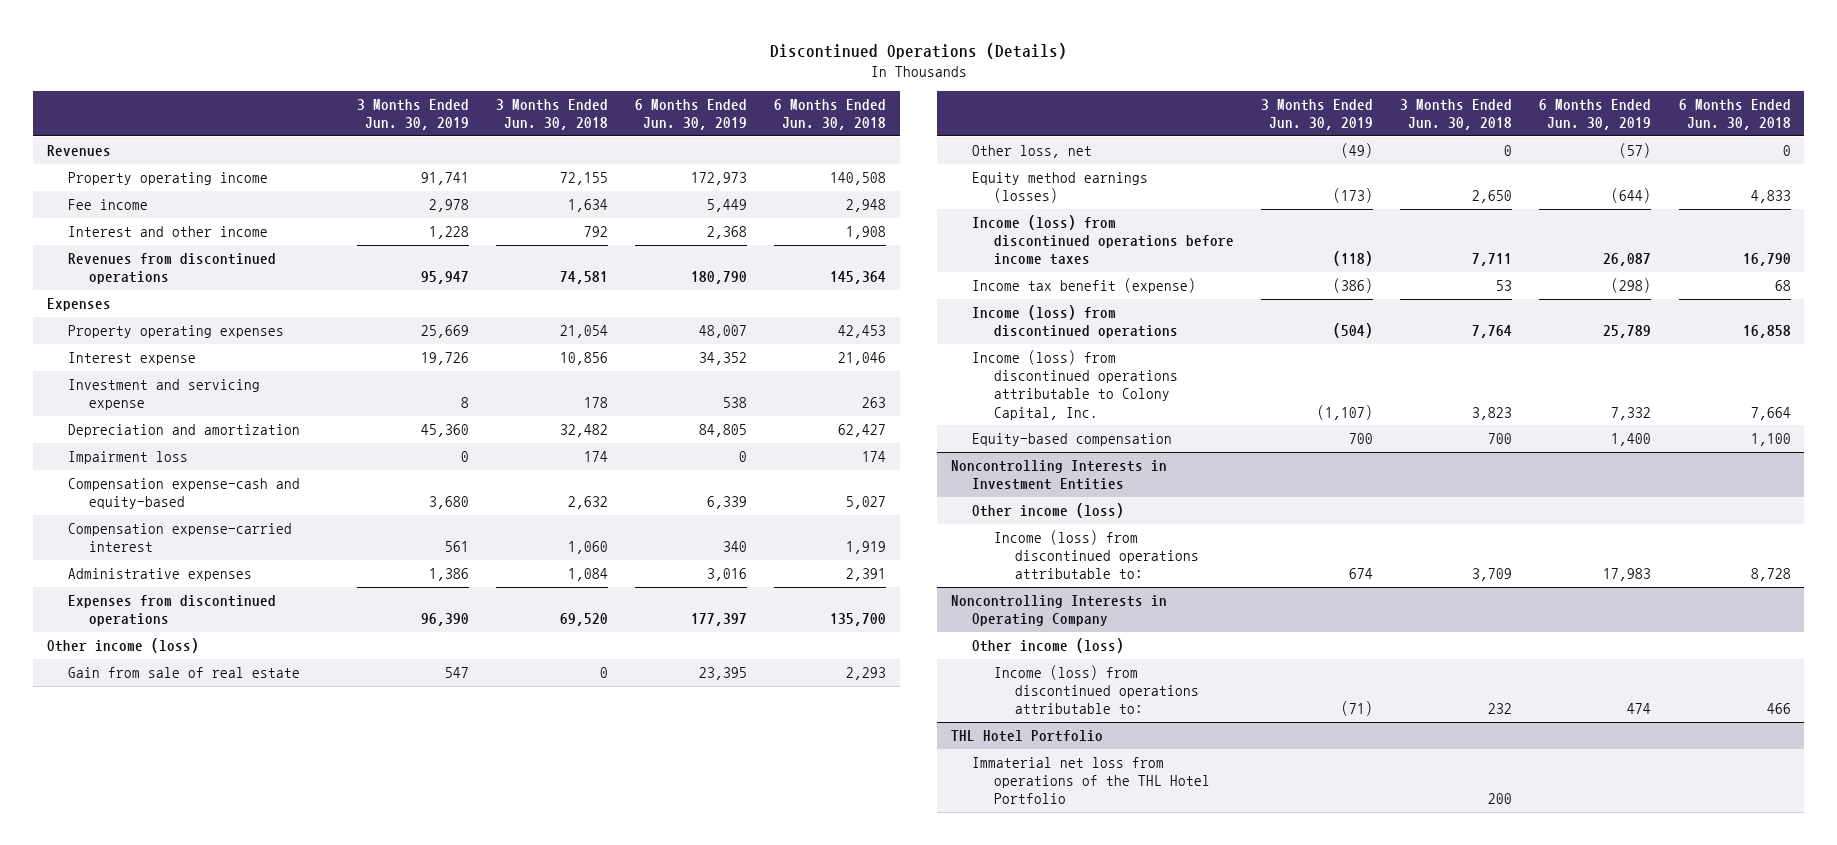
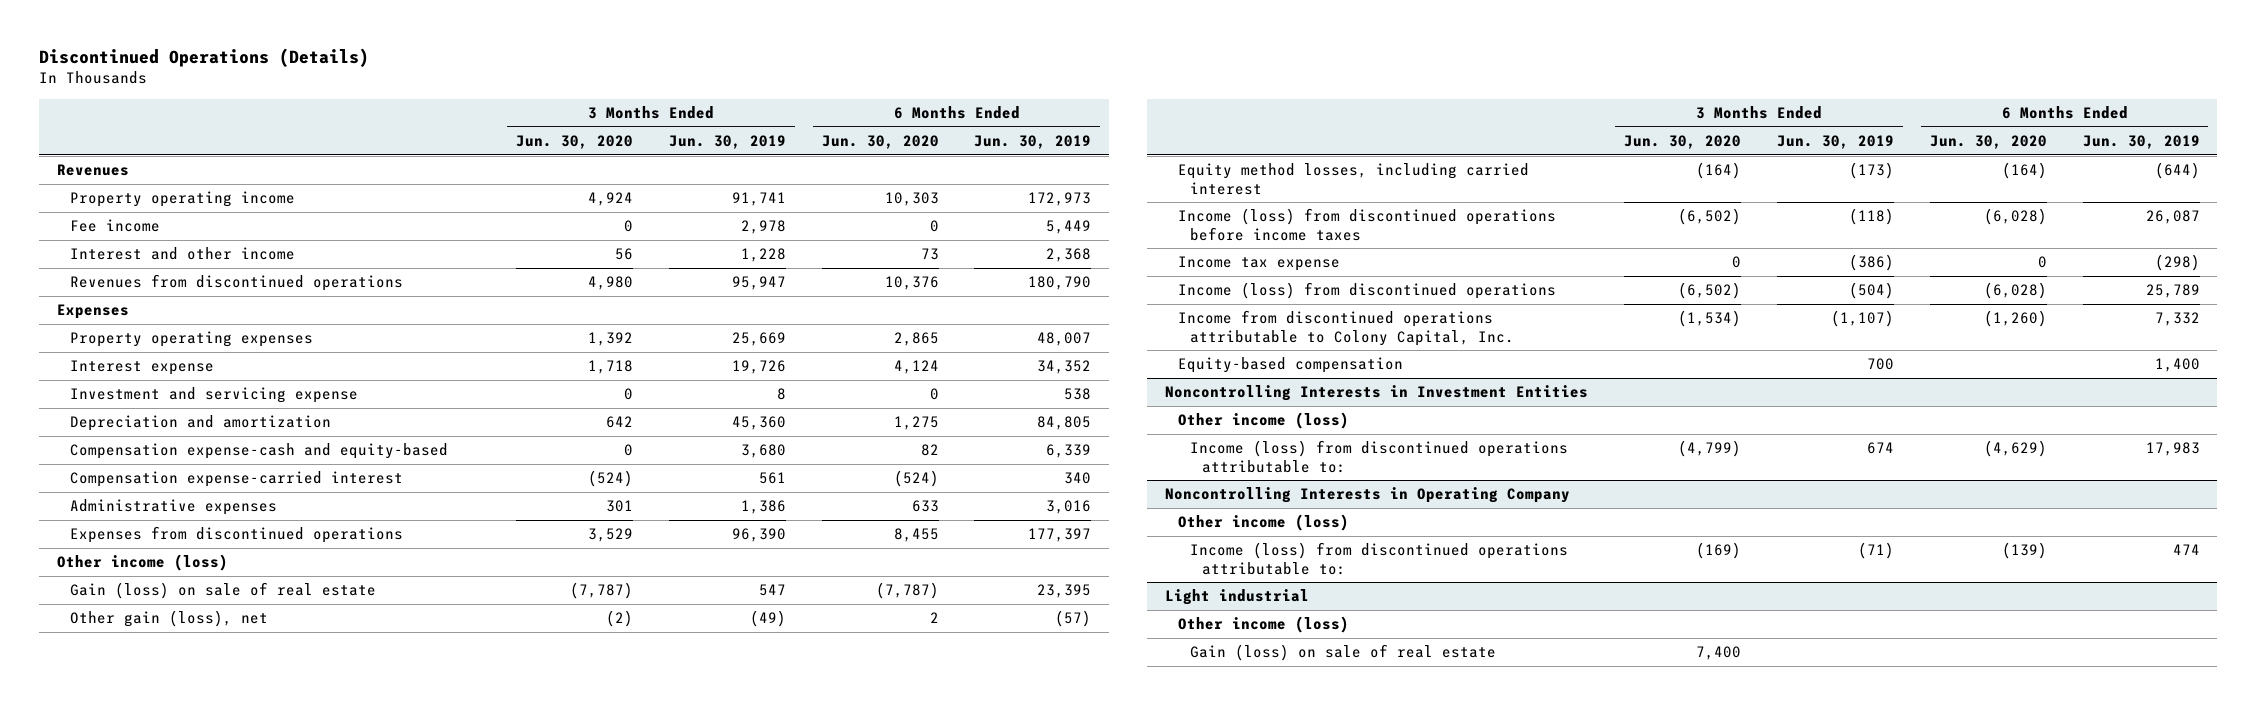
[495,99,608,131] 3 Months Ended Jun. 30, 2018 -> none
[774,99,887,131] 6 Months Ended Jun. 30, 2018 -> none
none -> [516,134,634,149] Jun. 30, 2020
none -> [821,134,939,149] Jun. 30, 2020
[67,451,188,465] Impairment loss -> none
[67,667,300,679] Gain from sale of real estate -> [69,582,376,600] Gain (loss) on sale of real estate
[972,145,1093,159] Other loss, net -> [69,610,268,628] Other gain (loss), net
[972,172,1149,204] Equity method earnings (losses) -> [1177,163,1529,195] Equity method losses, including carried interest
[972,278,1197,294] Income tax benefit (expense) -> [1177,256,1340,272] Income tax expense
[972,350,1178,420] Income (loss) from discontinued operations attributable to Colony Capital, Inc. -> [1177,310,1515,346] Income from discontinued operations attributable to Colony Capital, Inc.
[950,730,1103,743] THL Hotel Portfolio -> none
[972,757,1210,805] Immaterial net loss from operations of the THL Hotel Portfolio -> none
none -> [1165,589,1310,606] Light industrial
none -> [1177,616,1349,634] Other income (loss)
none -> [1190,644,1497,662] Gain (loss) on sale of real estate

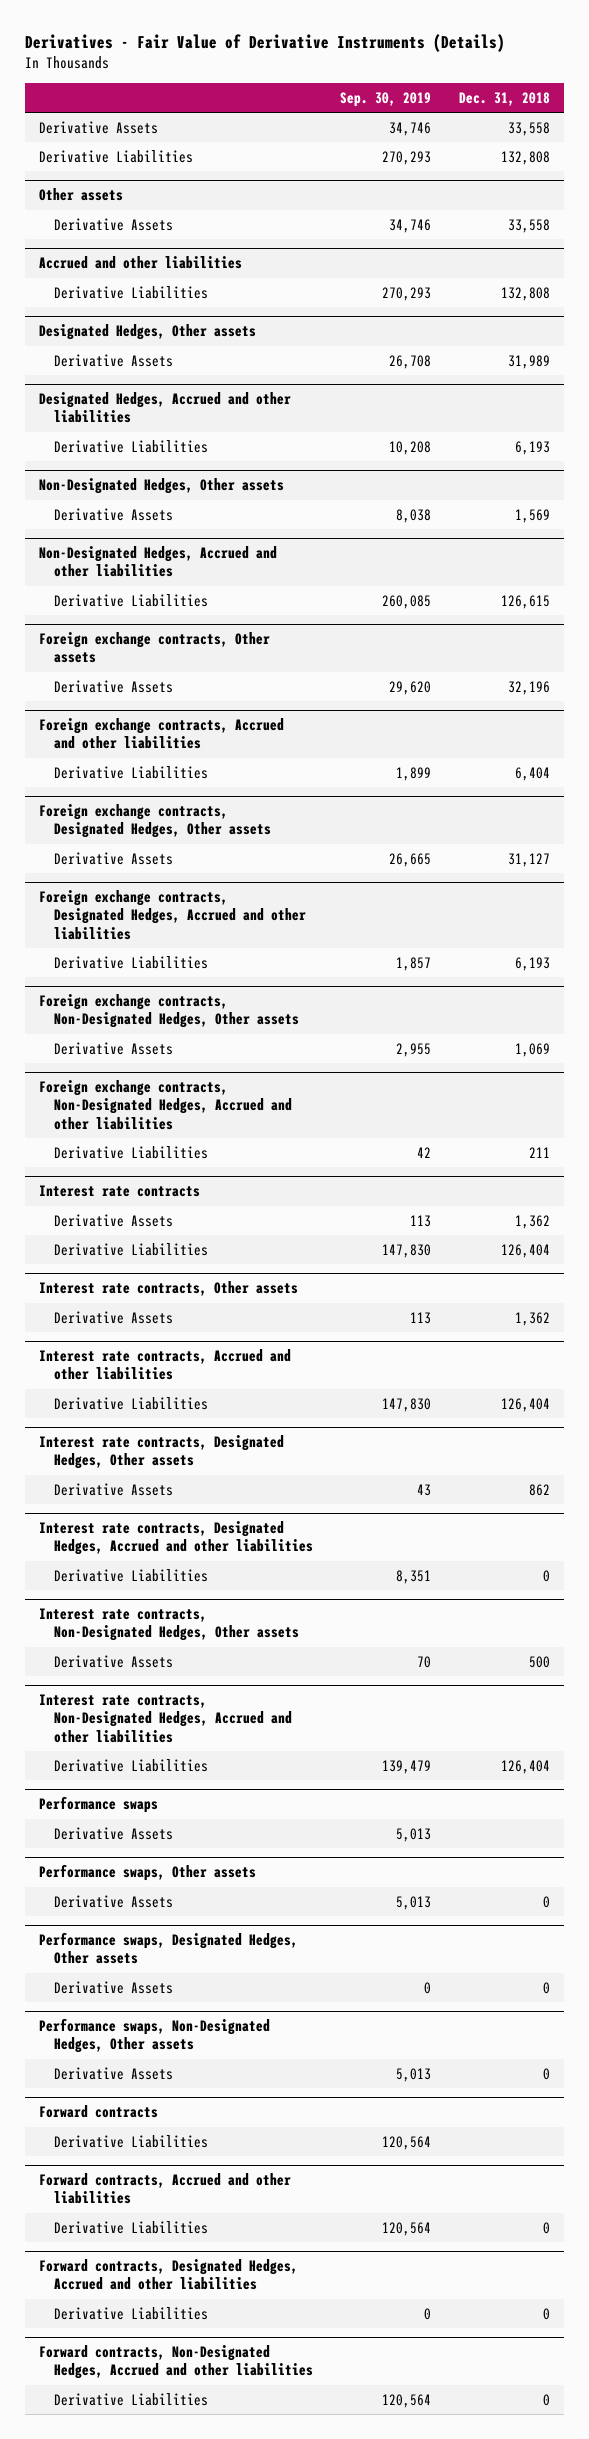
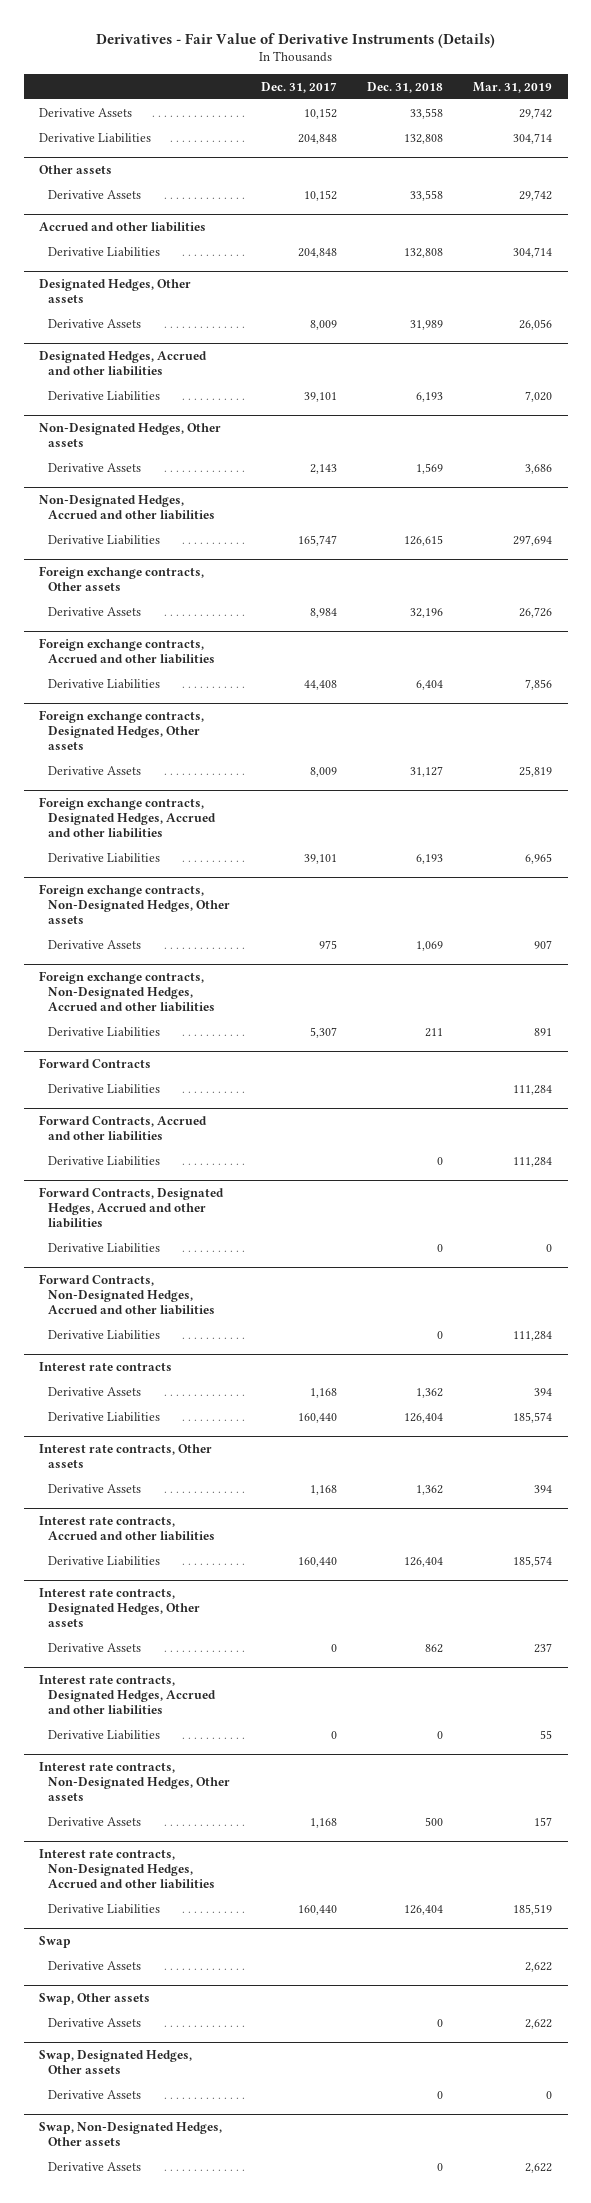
[340,91,432,107] Sep. 30, 2019 -> none
none -> [260,81,337,93] Dec. 31, 2017
none -> [473,81,553,93] Mar. 31, 2019
none -> [38,1057,151,1068] Forward Contracts
none -> [48,1083,161,1094] Derivative Liabilities
none -> [38,1114,207,1141] Forward Contracts, Accrued and other liabilities
none -> [48,1155,161,1166] Derivative Liabilities
none -> [38,1186,224,1228] Forward Contracts, Designated Hedges, Accrued and other liabilities
none -> [48,1242,161,1253] Derivative Liabilities
none -> [38,1273,216,1315] Forward Contracts, Non-Designated Hedges, Accrued and other liabilities
none -> [48,1329,161,1340] Derivative Liabilities
[39,1796,159,1814] Performance swaps -> [38,1935,71,1948] Swap
[39,1864,257,1882] Performance swaps, Other assets -> [38,1992,150,2005] Swap, Other assets
[39,1932,299,1965] Performance swaps, Designated Hedges, Other assets -> [38,2049,192,2074] Swap, Designated Hedges, Other assets
[39,2018,271,2054] Performance swaps, Non-Designated Hedges, Other assets -> [38,2121,222,2146] Swap, Non-Designated Hedges, Other assets
[39,2105,159,2119] Forward contracts -> none
[53,2134,208,2148] Derivative Liabilities -> none
[39,2173,292,2205] Forward contracts, Accrued and other liabilities -> none
[53,2220,208,2234] Derivative Liabilities -> none
[39,2259,299,2291] Forward contracts, Designated Hedges, Accrued and other liabilities -> none
[53,2306,208,2320] Derivative Liabilities -> none
[39,2345,313,2380] Forward contracts, Non-Designated Hedges, Accrued and other liabilities -> none
[53,2392,208,2406] Derivative Liabilities -> none

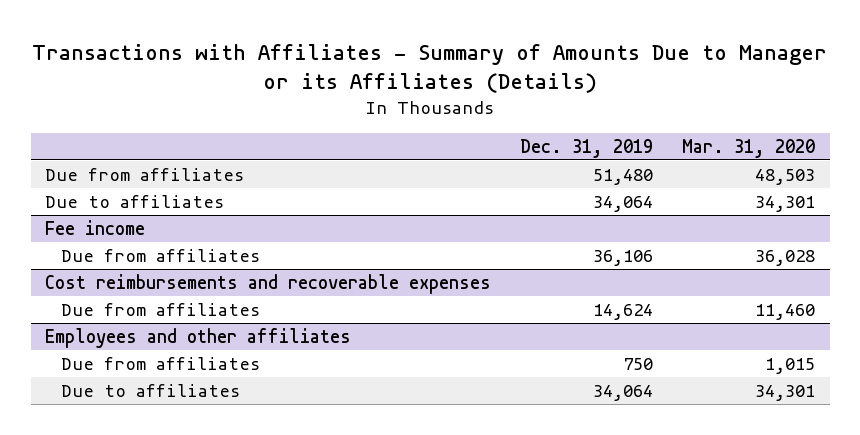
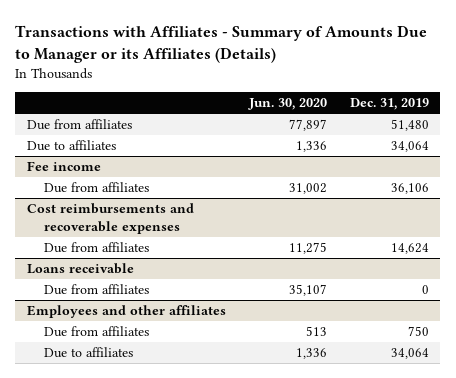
[682,138,816,158] Mar. 31, 2020 -> none
none -> [247,98,327,111] Jun. 30, 2020
none -> [26,263,134,275] Loans receivable
none -> [43,284,149,296] Due from affiliates

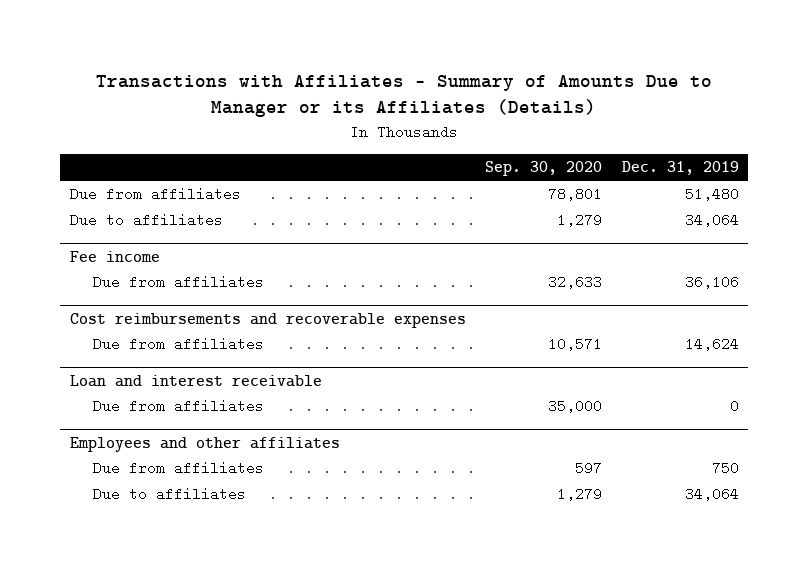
[247,98,327,111] Jun. 30, 2020 -> none
none -> [485,161,603,177] Sep. 30, 2020
[26,263,134,275] Loans receivable -> [69,374,322,387] Loan and interest receivable

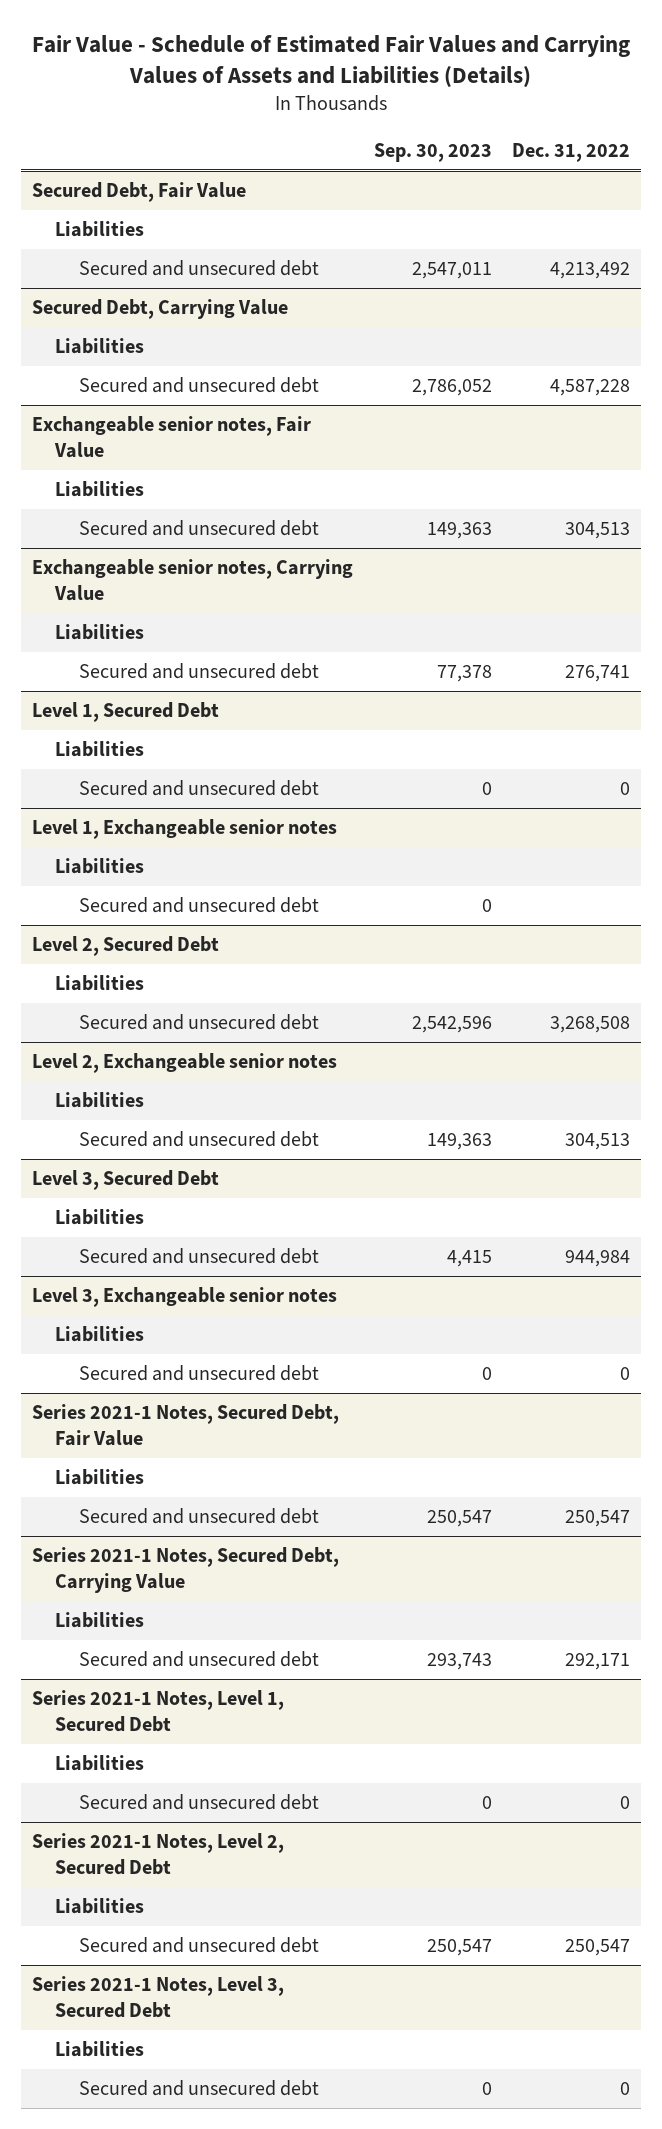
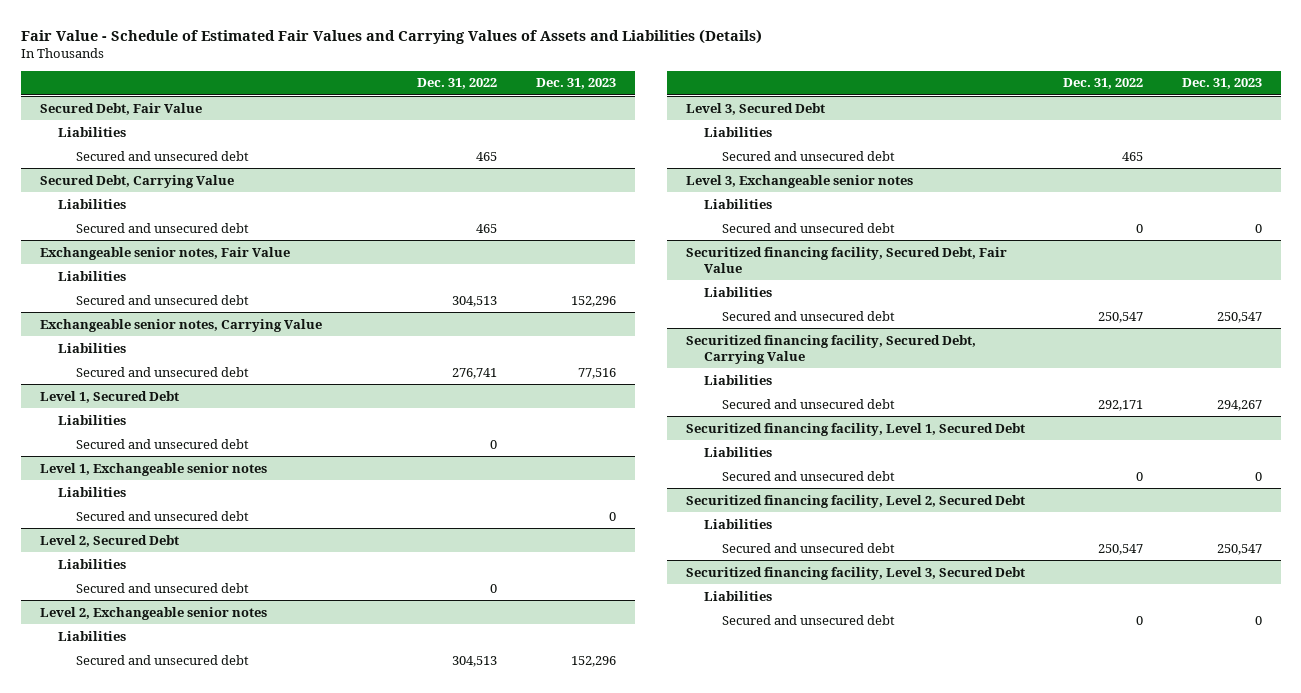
[373,142,492,162] Sep. 30, 2023 -> none
none -> [535,78,616,90] Dec. 31, 2023
[550,262,631,280] 4,213,492 -> [476,151,498,161] 465
[550,379,631,397] 4,587,228 -> [476,223,498,233] 465
[550,1016,631,1034] 3,268,508 -> [490,583,498,593] 0
[565,1250,631,1268] 944,984 -> [1122,151,1144,161] 465
[31,1404,339,1446] Series 2021-1 Notes, Secured Debt, Fair Value -> none
none -> [685,246,1007,274] Securitized financing facility, Secured Debt, Fair Value
[31,1547,339,1593] Series 2021-1 Notes, Secured Debt, Carrying Value -> none
none -> [685,334,976,365] Securitized financing facility, Secured Debt, Carrying Value
[31,1690,284,1732] Series 2021-1 Notes, Level 1, Secured Debt -> none
none -> [685,422,1025,436] Securitized financing facility, Level 1, Secured Debt
[31,1833,284,1875] Series 2021-1 Notes, Level 2, Secured Debt -> none
none -> [685,494,1025,508] Securitized financing facility, Level 2, Secured Debt
[31,1976,284,2018] Series 2021-1 Notes, Level 3, Secured Debt -> none
none -> [685,566,1025,580] Securitized financing facility, Level 3, Secured Debt

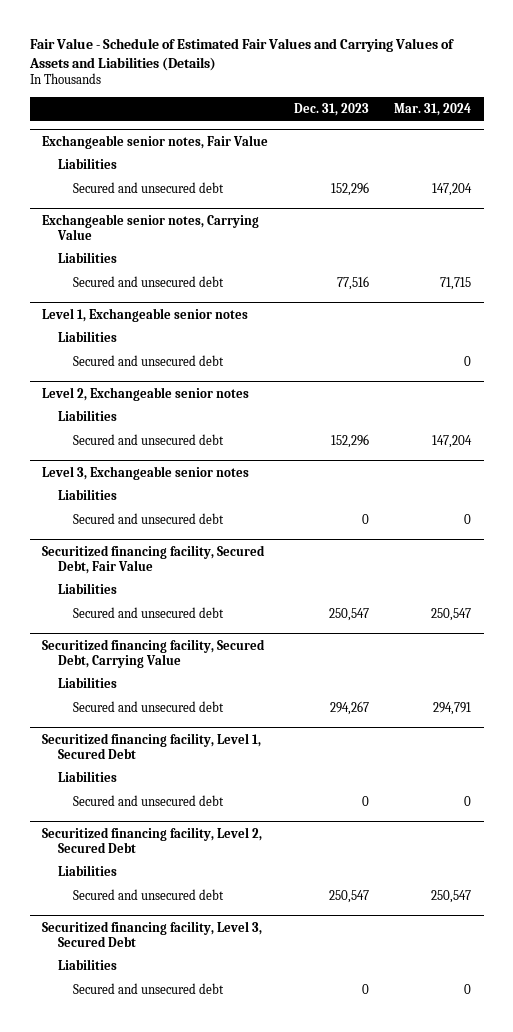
[417,78,498,90] Dec. 31, 2022 -> none
none -> [393,102,471,116] Mar. 31, 2024
[39,102,202,115] Secured Debt, Fair Value -> none
[58,126,127,137] Liabilities -> none
[76,150,250,161] Secured and unsecured debt -> none
[39,174,234,188] Secured Debt, Carrying Value -> none
[58,198,127,209] Liabilities -> none
[76,222,250,233] Secured and unsecured debt -> none
[39,390,179,403] Level 1, Secured Debt -> none
[58,414,127,425] Liabilities -> none
[76,438,250,449] Secured and unsecured debt -> none
[76,510,250,521] Secured and unsecured debt -> none
[39,534,179,547] Level 2, Secured Debt -> none
[58,558,127,569] Liabilities -> none
[685,102,825,115] Level 3, Secured Debt -> none
[704,126,773,137] Liabilities -> none
[722,150,896,161] Secured and unsecured debt -> none

